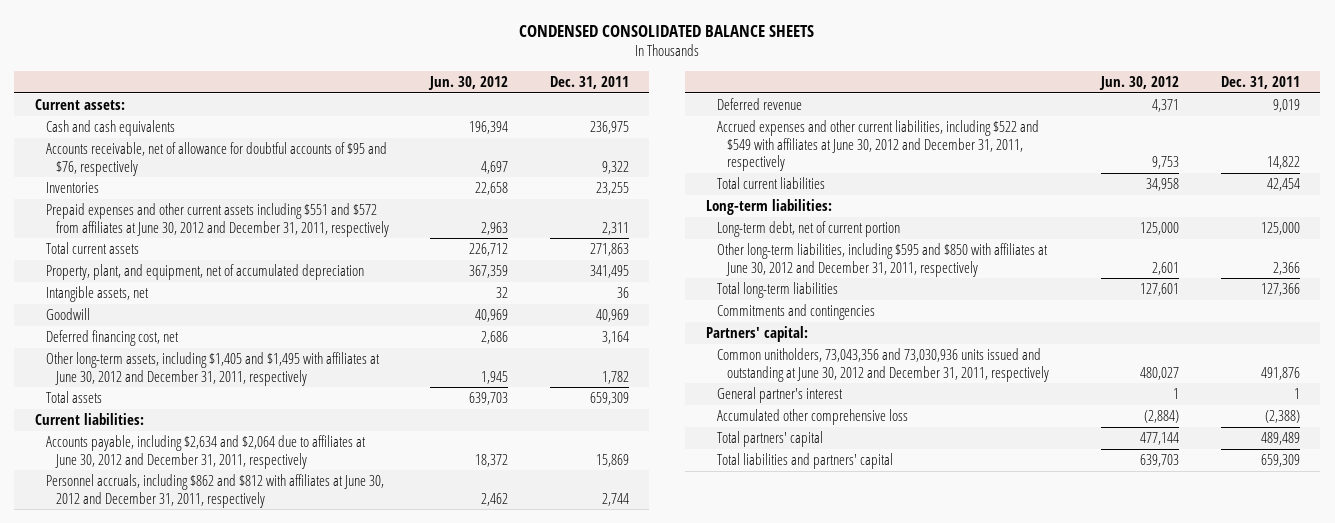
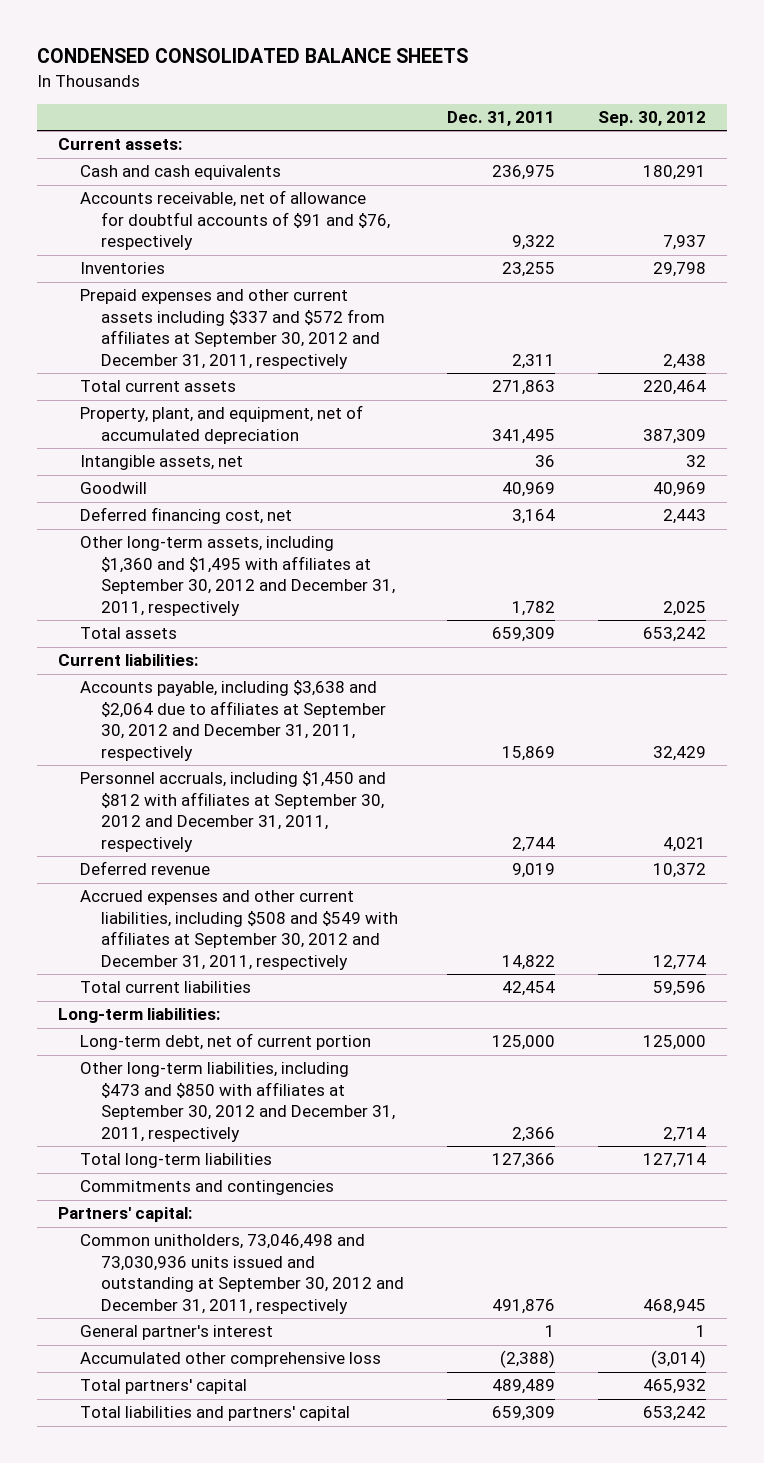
[428,76,509,91] Jun. 30, 2012 -> none
none -> [597,111,706,127] Sep. 30, 2012
[45,142,387,176] Accounts receivable, net of allowance for doubtful accounts of $95 and $76, respectively -> [79,190,391,251] Accounts receivable, net of allowance for doubtful accounts of $91 and $76, respectively
[45,203,390,237] Prepaid expenses and other current assets including $551 and $572 from affiliates at June 30, 2012 and December 31, 2011, respectively -> [79,289,386,369] Prepaid expenses and other current assets including $337 and $572 from affiliates at September 30, 2012 and December 31, 2011, respectively
[45,352,380,386] Other long-term assets, including $1,405 and $1,495 with affiliates at June 30, 2012 and December 31, 2011, respectively -> [79,536,396,616] Other long-term assets, including $1,360 and $1,495 with affiliates at September 30, 2012 and December 31, 2011, respectively
[45,435,366,469] Accounts payable, including $2,634 and $2,064 due to affiliates at June 30, 2012 and December 31, 2011, respectively -> [79,680,387,761] Accounts payable, including $3,638 and $2,064 due to affiliates at September 30, 2012 and December 31, 2011, respectively
[45,474,384,508] Personnel accruals, including $862 and $812 with affiliates at June 30, 2012 and December 31, 2011, respectively -> [79,771,386,852] Personnel accruals, including $1,450 and $812 with affiliates at September 30, 2012 and December 31, 2011, respectively
[716,120,1039,172] Accrued expenses and other current liabilities, including $522 and $549 with affiliates at June 30, 2012 and December 31, 2011, respectively -> [79,890,399,970] Accrued expenses and other current liabilities, including $508 and $549 with affiliates at September 30, 2012 and December 31, 2011, respectively
[716,243,1048,277] Other long-term liabilities, including $595 and $850 with affiliates at June 30, 2012 and December 31, 2011, respectively -> [79,1062,396,1142] Other long-term liabilities, including $473 and $850 with affiliates at September 30, 2012 and December 31, 2011, respectively
[716,348,1050,382] Common unitholders, 73,043,356 and 73,030,936 units issued and outstanding at June 30, 2012 and December 31, 2011, respectively -> [79,1234,405,1314] Common unitholders, 73,046,498 and 73,030,936 units issued and outstanding at September 30, 2012 and December 31, 2011, respectively

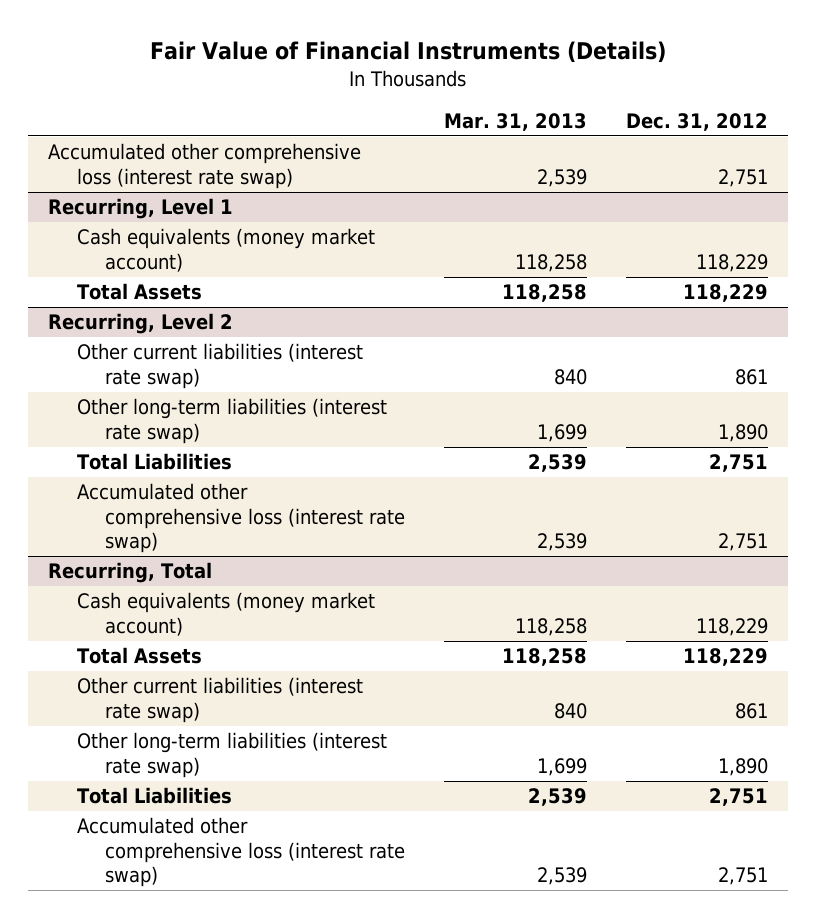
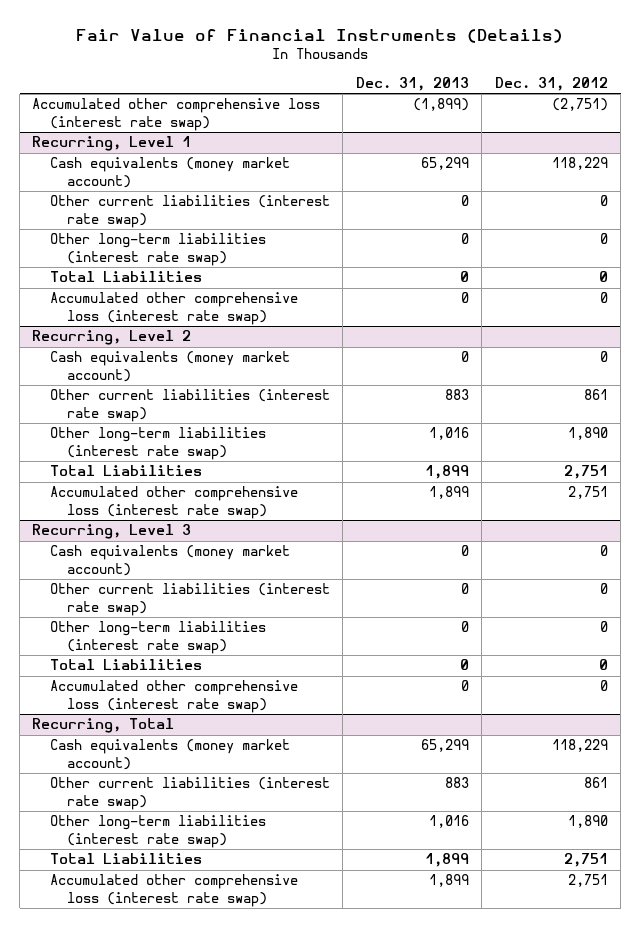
[444,112,588,131] Mar. 31, 2013 -> none
none -> [355,76,469,91] Dec. 31, 2013
[718,168,769,187] 2,751 -> [551,98,608,112] (2,751)
[76,283,202,301] Total Assets -> none
none -> [49,195,330,228] Other current liabilities (interest rate swap)
none -> [49,233,266,266] Other long-term liabilities (interest rate swap)
none -> [49,271,202,283] Total Liabilities
none -> [49,292,298,325] Accumulated other comprehensive loss (interest rate swap)
none -> [49,351,290,382] Cash equivalents (money market account)
none -> [32,524,192,540] Recurring, Level 3
none -> [49,545,290,576] Cash equivalents (money market account)
none -> [49,583,330,616] Other current liabilities (interest rate swap)
none -> [49,621,266,654] Other long-term liabilities (interest rate swap)
none -> [49,659,202,671] Total Liabilities
none -> [49,680,298,713] Accumulated other comprehensive loss (interest rate swap)
[76,647,202,665] Total Assets -> none

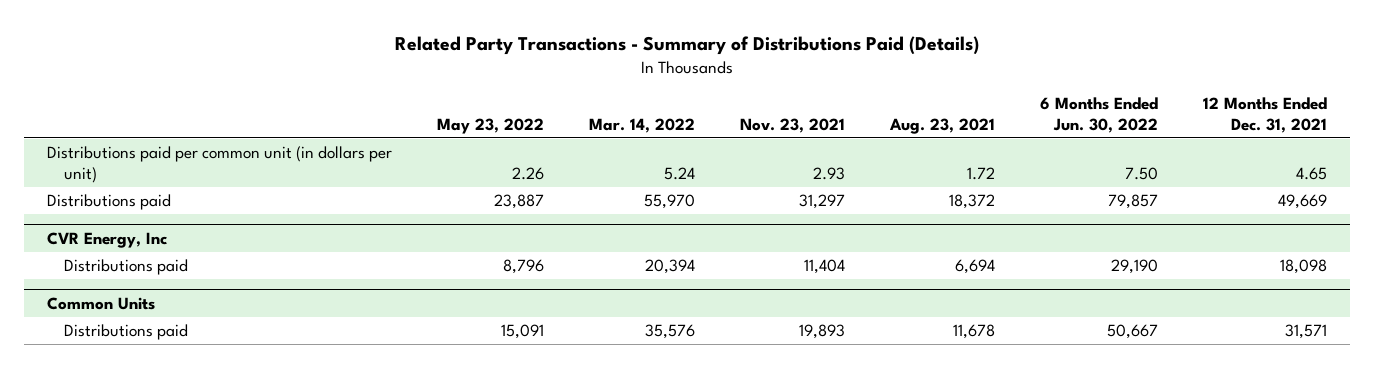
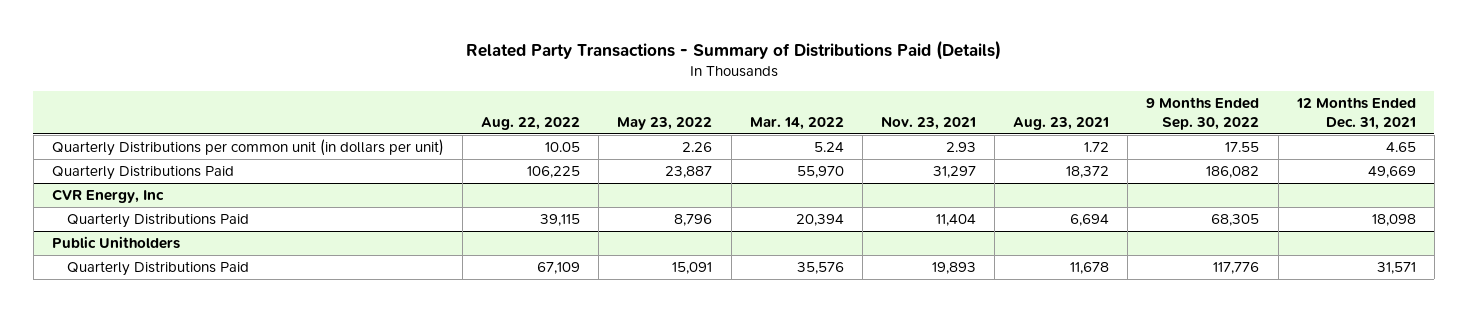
[1040,97,1159,133] 6 Months Ended Jun. 30, 2022 -> none
none -> [481,116,581,130] Aug. 22, 2022
none -> [1146,96,1260,130] 9 Months Ended Sep. 30, 2022
[46,146,392,183] Distributions paid per common unit (in dollars per unit) -> [51,139,444,157] Quarterly Distributions per common unit (in dollars per unit)
[46,194,171,211] Distributions paid -> [51,165,234,181] Quarterly Distributions Paid
[63,259,188,276] Distributions paid -> [67,213,250,229] Quarterly Distributions Paid
[46,296,155,310] Common Units -> [51,236,180,250] Public Unitholders
[63,324,188,341] Distributions paid -> [67,261,250,277] Quarterly Distributions Paid

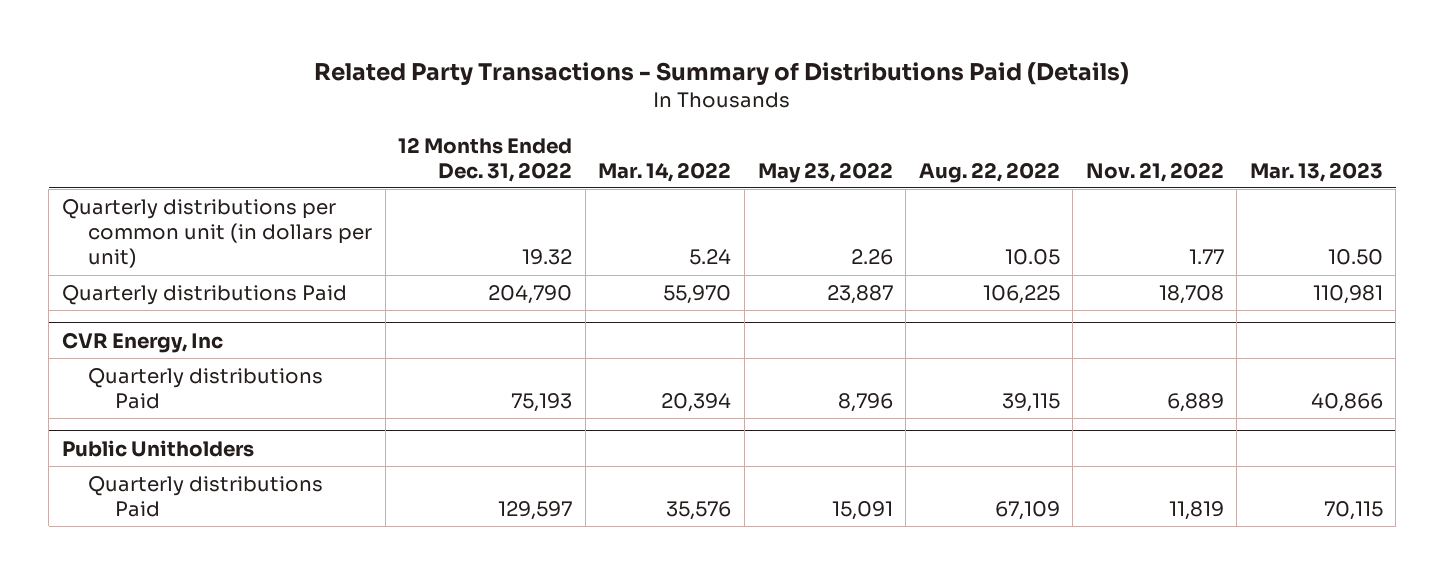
[880,116,976,130] Nov. 23, 2021 -> none
[1013,116,1110,130] Aug. 23, 2021 -> none
[1146,96,1260,130] 9 Months Ended Sep. 30, 2022 -> none
[1295,96,1416,130] 12 Months Ended Dec. 31, 2021 -> none
none -> [398,136,573,182] 12 Months Ended Dec. 31, 2022
none -> [1085,161,1224,182] Nov. 21, 2022
none -> [1249,161,1383,182] Mar. 13, 2023
[51,139,444,157] Quarterly Distributions per common unit (in dollars per unit) -> [61,198,373,269] Quarterly distributions per common unit (in dollars per unit)
[51,165,234,181] Quarterly Distributions Paid -> [61,284,347,305] Quarterly distributions Paid
[67,213,250,229] Quarterly Distributions Paid -> [88,367,324,410] Quarterly distributions Paid
[67,261,250,277] Quarterly Distributions Paid -> [88,475,324,518] Quarterly distributions Paid

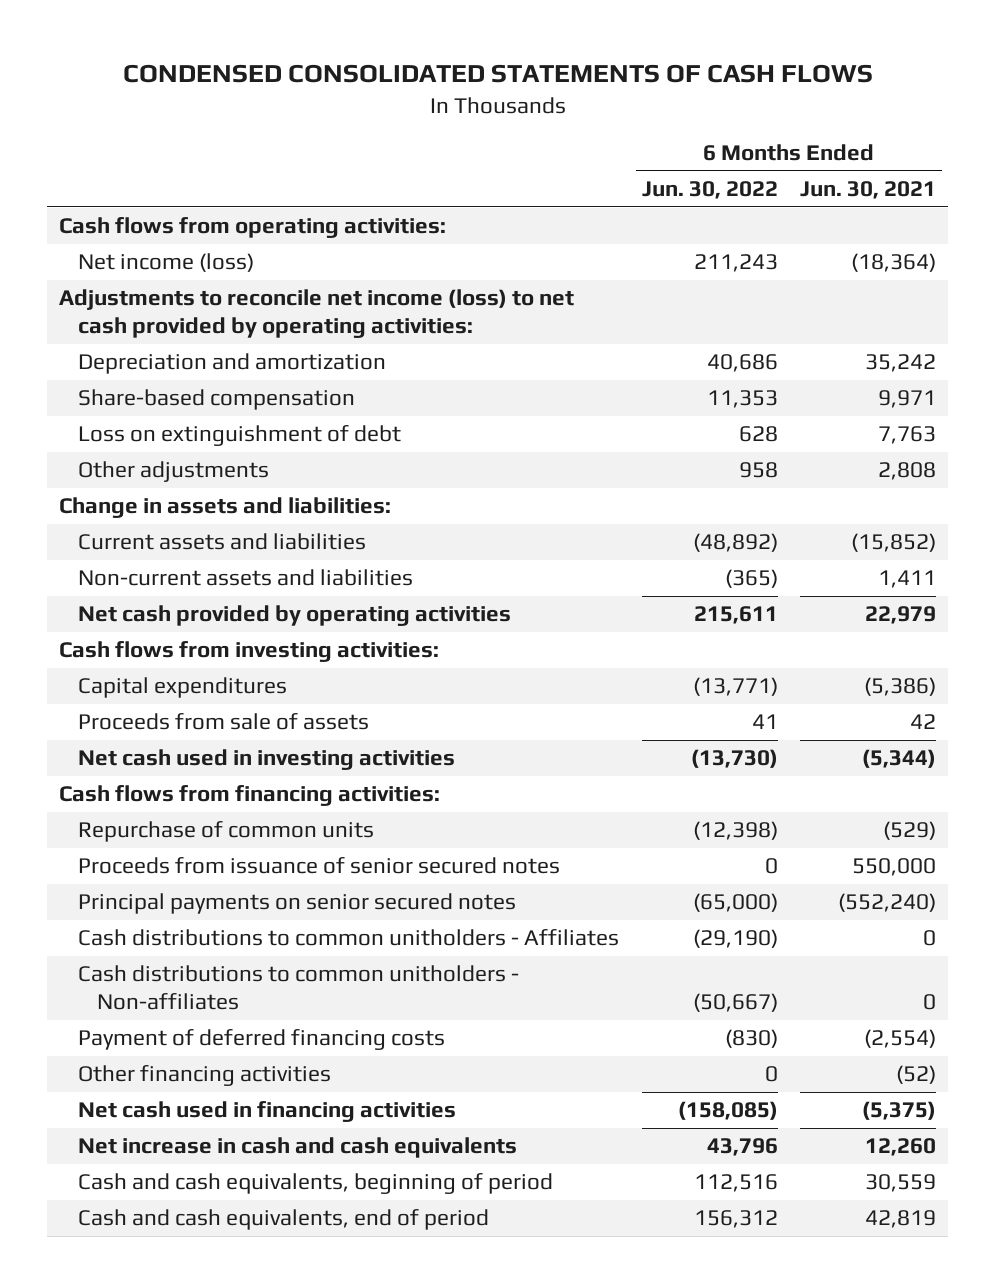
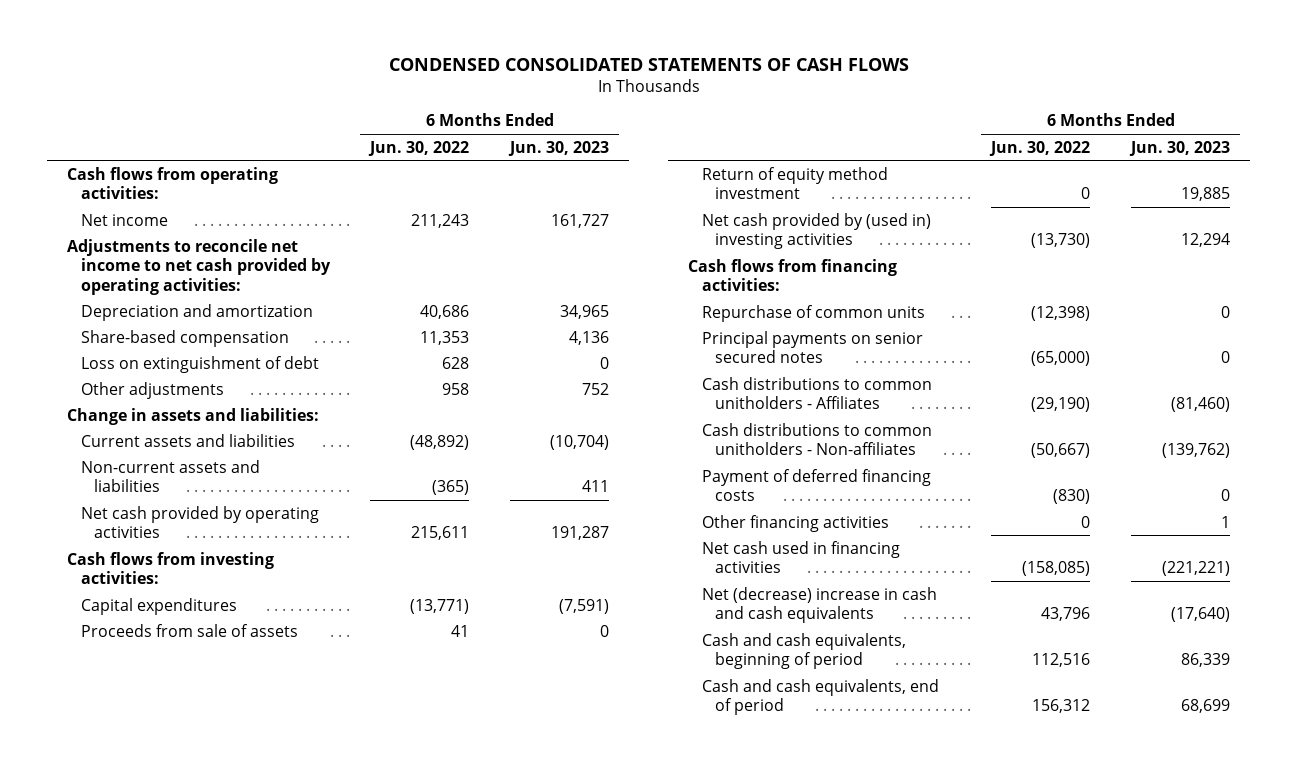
[800,181,937,200] Jun. 30, 2021 -> none
none -> [507,140,609,156] Jun. 30, 2023
[77,253,254,273] Net income (loss) -> [80,213,168,226] Net income
[58,289,574,339] Adjustments to reconcile net income (loss) to net cash provided by operating activities: -> [67,238,331,295] Adjustments to reconcile net income to net cash provided by operating activities:
none -> [701,166,888,200] Return of equity method investment
[77,749,455,771] Net cash used in investing activities -> [701,212,931,250] Net cash provided by (used in) investing activities
[77,857,560,875] Proceeds from issuance of senior secured notes -> none
[77,1137,517,1159] Net increase in cash and cash equivalents -> [701,586,937,624] Net (decrease) increase in cash and cash equivalents

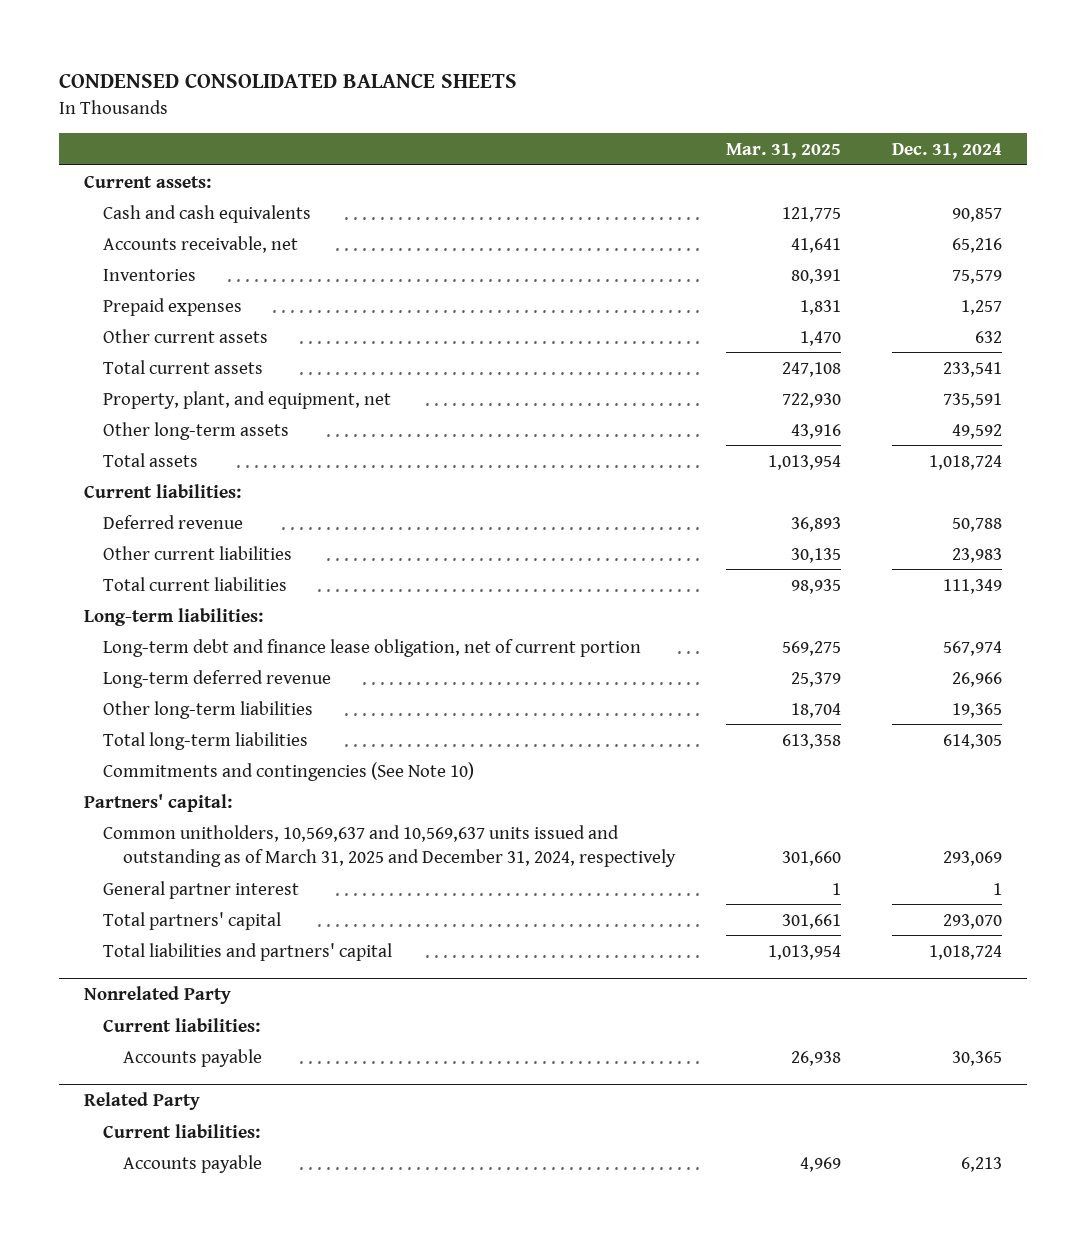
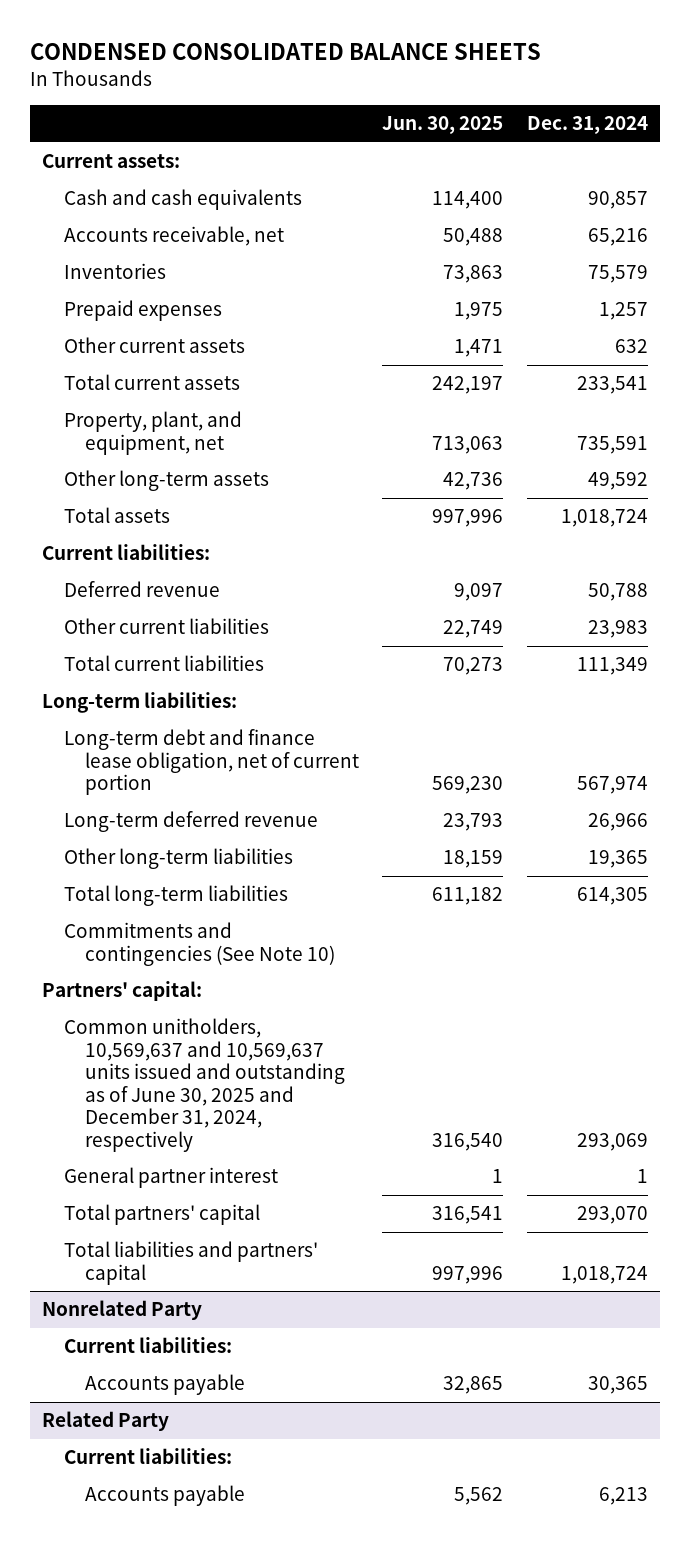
[725,142,841,159] Mar. 31, 2025 -> none
none -> [382,116,504,135] Jun. 30, 2025
[103,824,676,867] Common unitholders, 10,569,637 and 10,569,637 units issued and outstanding as of March 31, 2025 and December 31, 2024, respectively -> [63,1018,345,1152] Common unitholders, 10,569,637 and 10,569,637 units issued and outstanding as of June 30, 2025 and December 31, 2024, respectively

